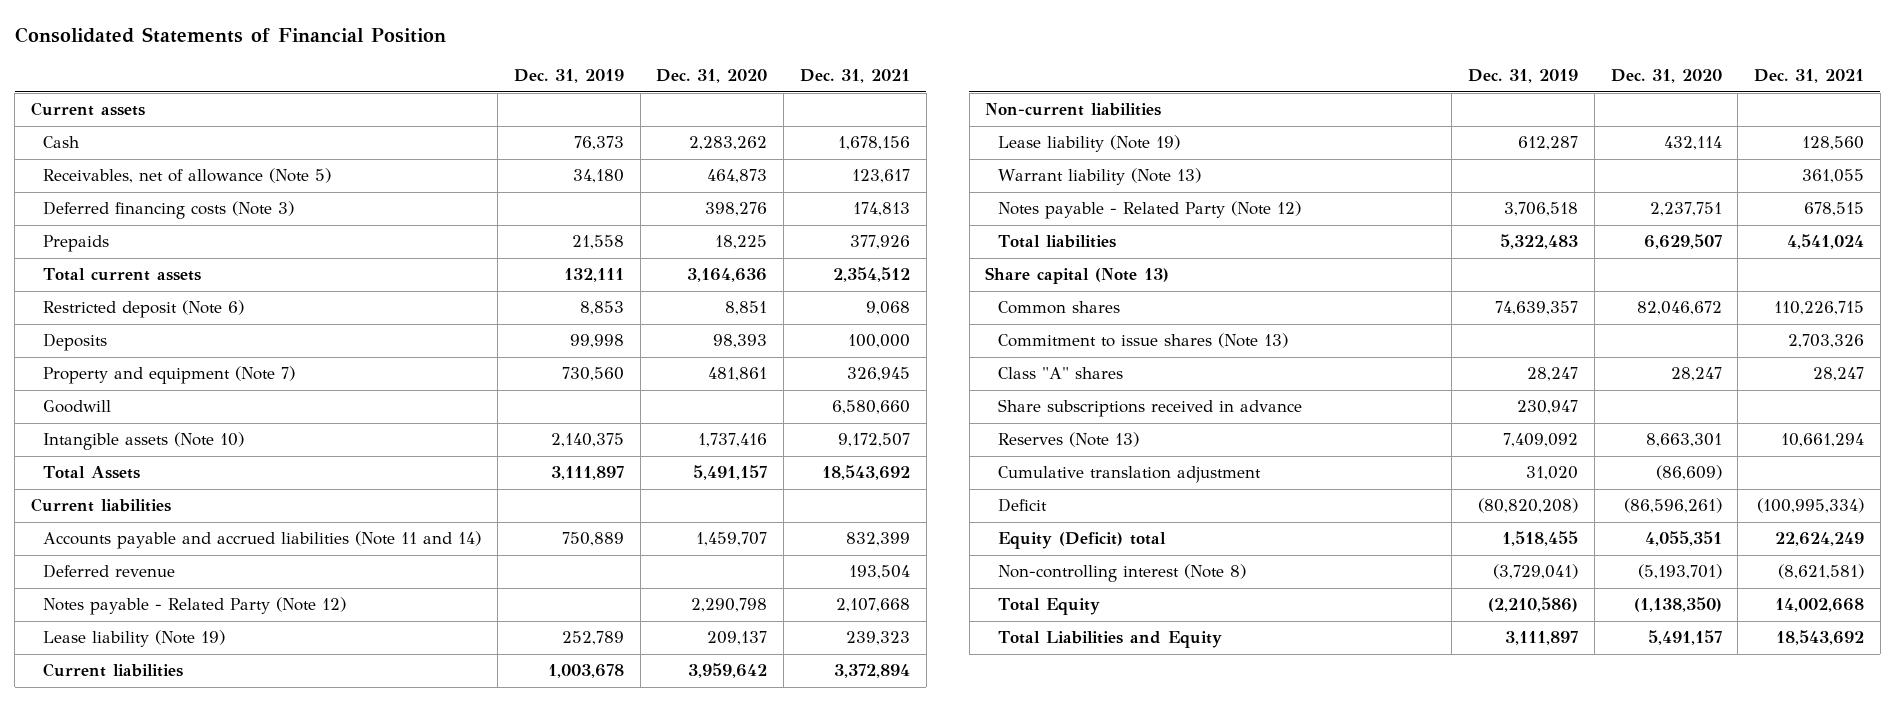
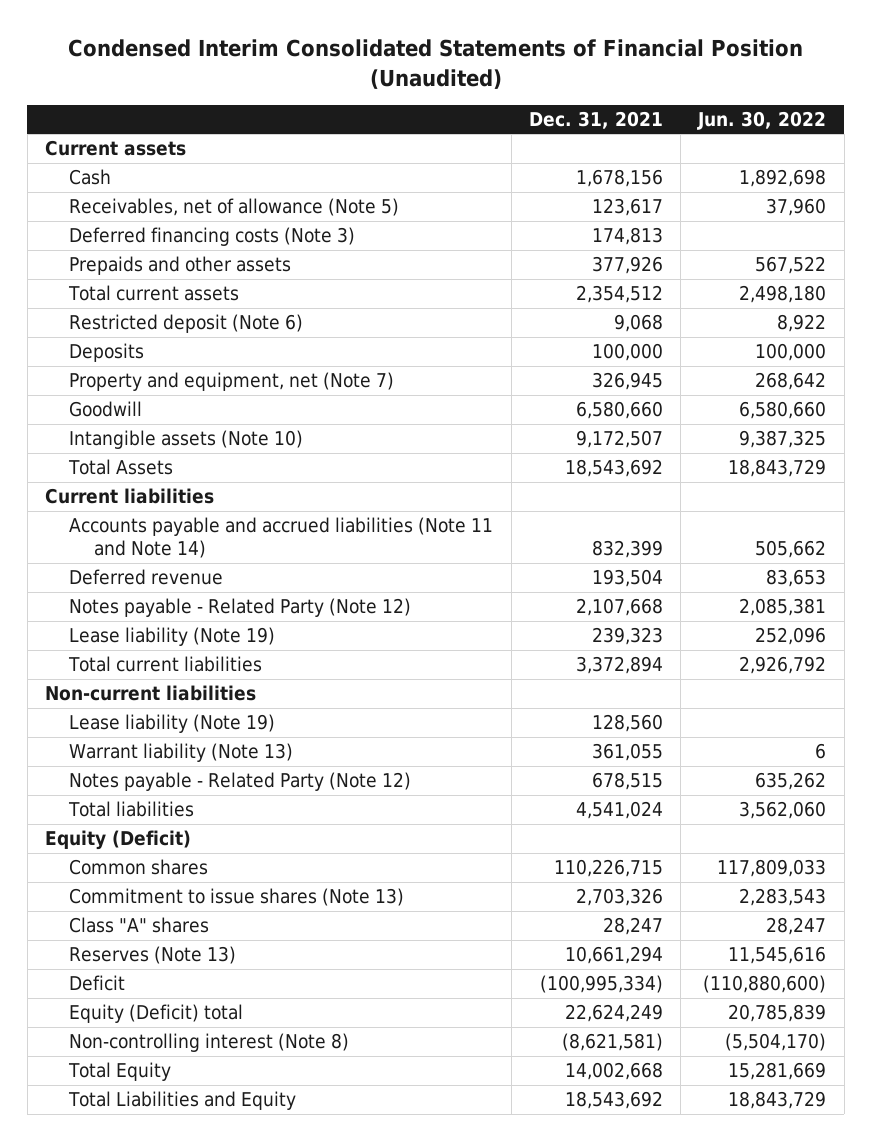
[14,26,446,43] Consolidated Statements of Financial Position -> [67,39,803,89] Condensed Interim Consolidated Statements of Financial Position (Unaudited)
[513,69,624,84] Dec. 31, 2019 -> none
[656,69,768,84] Dec. 31, 2020 -> none
none -> [697,110,827,130] Jun. 30, 2022
[43,235,110,253] Prepaids -> [69,256,292,276] Prepaids and other assets
[43,366,296,385] Property and equipment (Note 7) -> [69,372,395,392] Property and equipment, net (Note 7)
[43,531,482,550] Accounts payable and accrued liabilities (Note 11 and 14) -> [69,517,494,559] Accounts payable and accrued liabilities (Note 11 and Note 14)
[43,663,184,678] Current liabilities -> [68,656,263,673] Total current liabilities
[985,267,1170,285] Share capital (Note 13) -> none
none -> [44,830,191,851] Equity (Deficit)
[997,399,1302,418] Share subscriptions received in advance -> none
[997,466,1261,484] Cumulative translation adjustment -> none

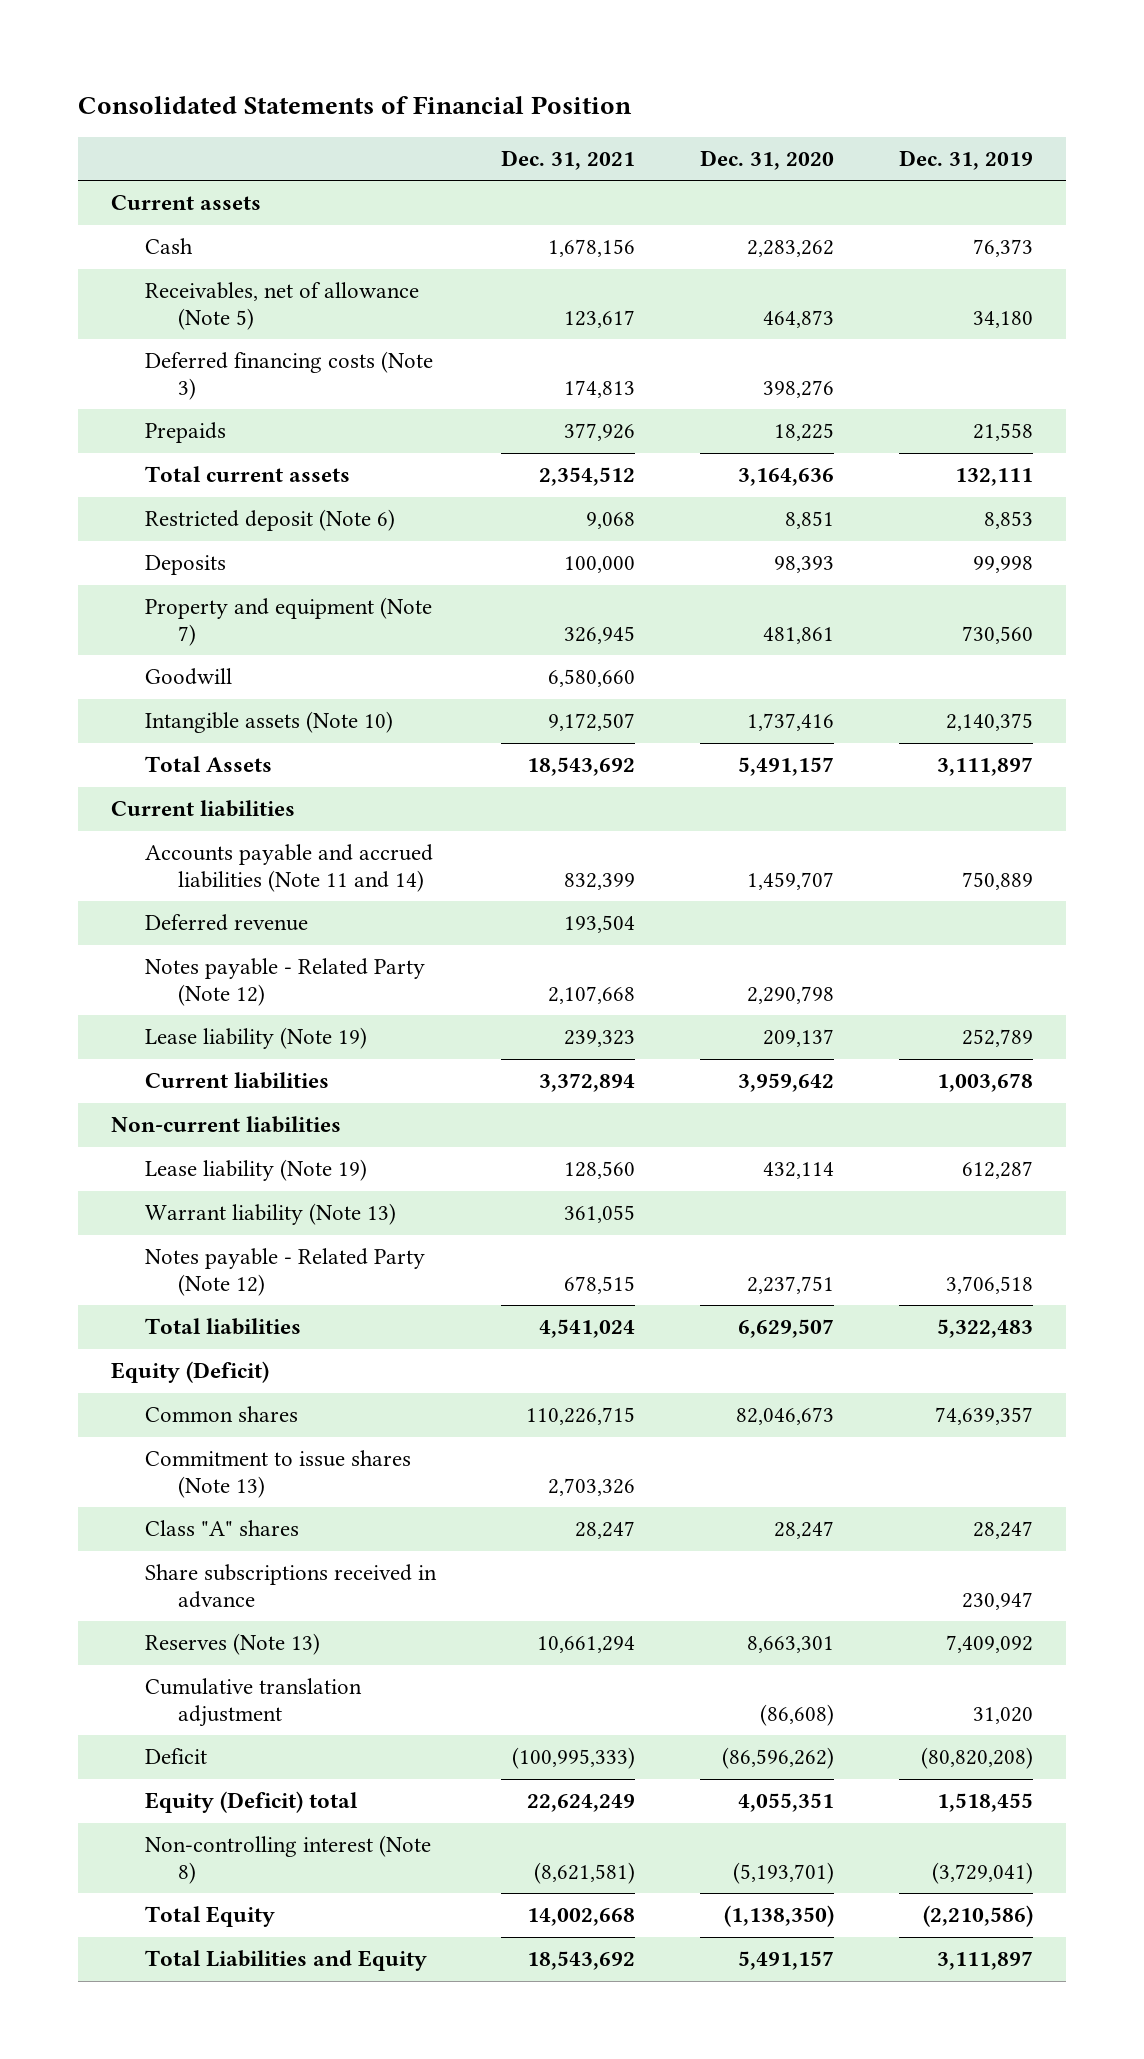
[67,39,803,89] Condensed Interim Consolidated Statements of Financial Position (Unaudited) -> [78,95,633,114] Consolidated Statements of Financial Position
[697,110,827,130] Jun. 30, 2022 -> none
none -> [700,150,835,171] Dec. 31, 2020
none -> [899,150,1034,171] Dec. 31, 2019
[69,256,292,276] Prepaids and other assets -> [144,422,226,444] Prepaids
[69,372,395,392] Property and equipment, net (Note 7) -> [144,597,432,646] Property and equipment (Note 7)
[69,517,494,559] Accounts payable and accrued liabilities (Note 11 and Note 14) -> [144,844,433,892] Accounts payable and accrued liabilities (Note 11 and 14)
[68,656,263,673] Total current liabilities -> [144,1072,329,1090] Current liabilities
none -> [144,1564,437,1608] Share subscriptions received in advance
none -> [144,1678,362,1727] Cumulative translation adjustment
[539,975,663,994] (100,995,334) -> [511,1747,635,1770] (100,995,333)

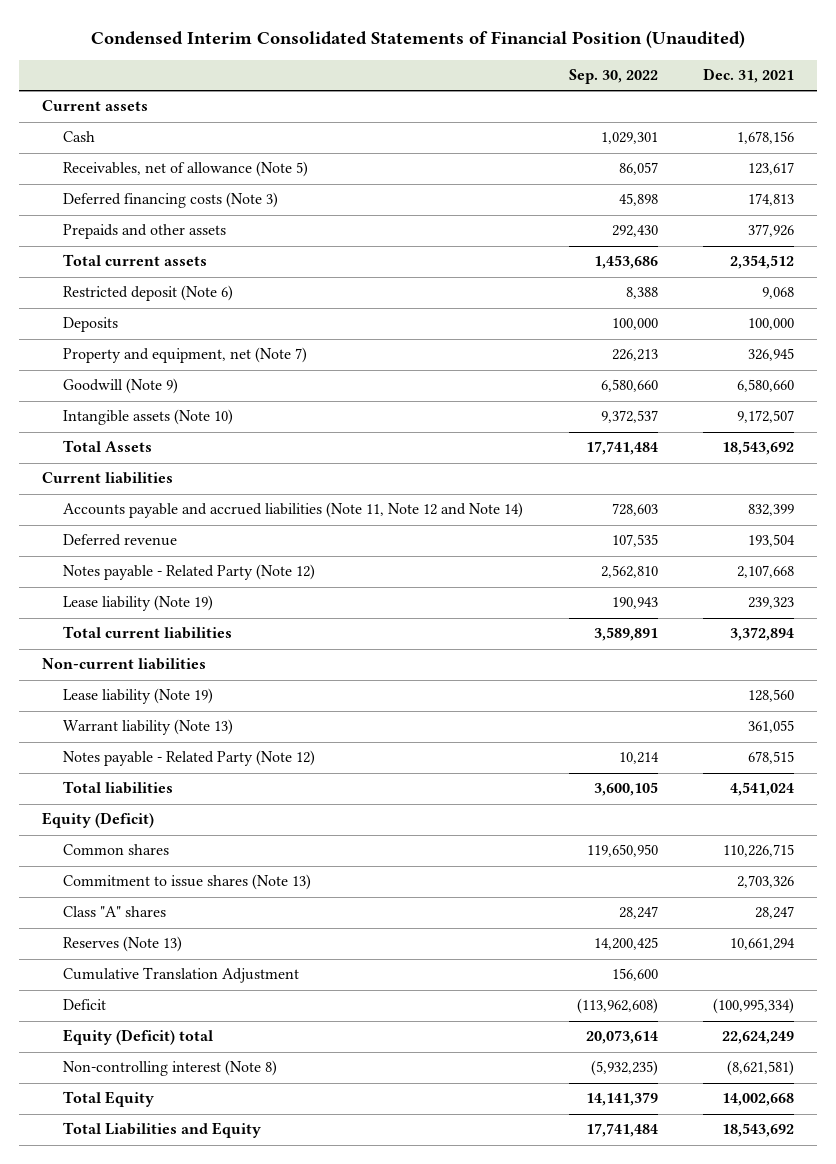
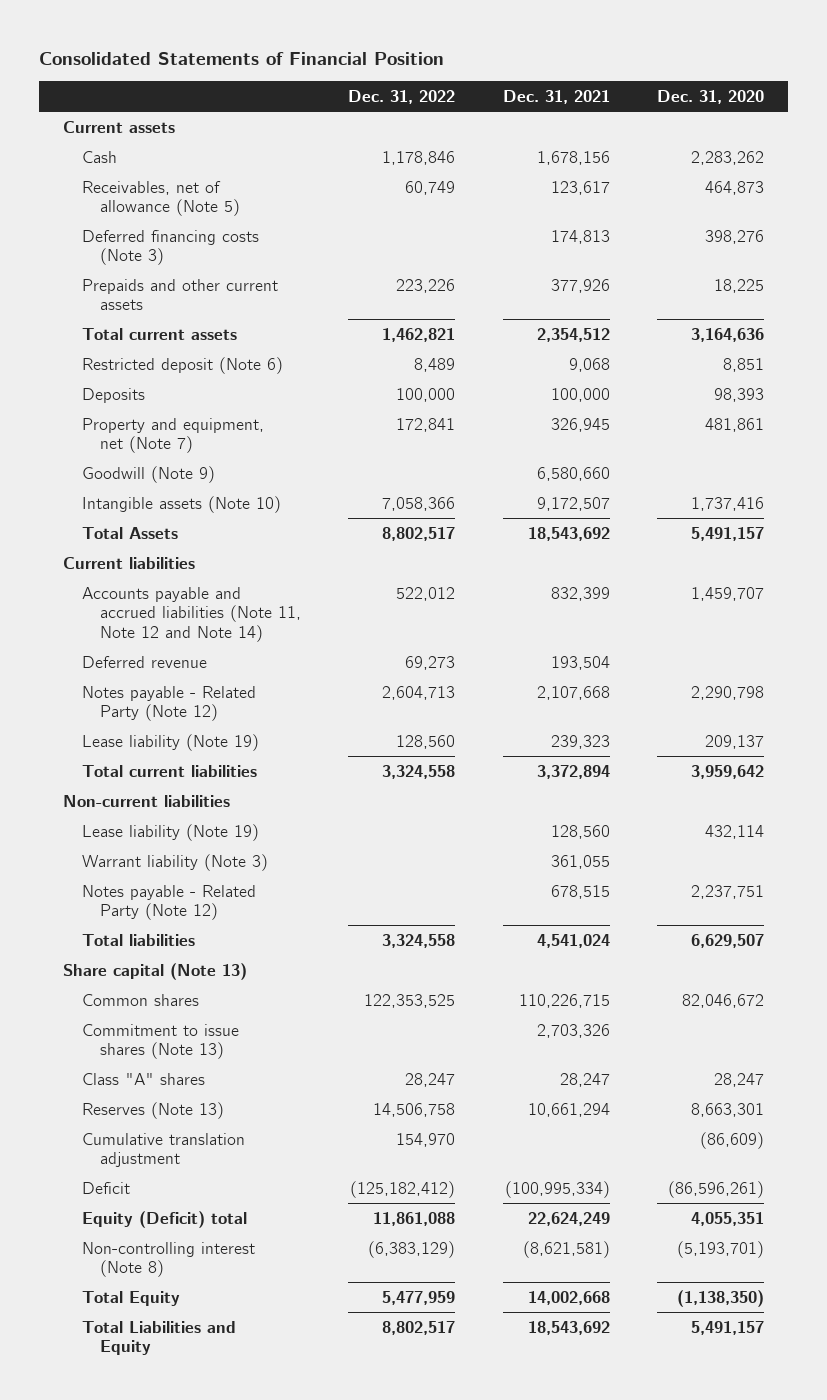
[91,29,746,48] Condensed Interim Consolidated Statements of Financial Position (Unaudited) -> [39,51,445,65] Consolidated Statements of Financial Position
[568,69,658,85] Sep. 30, 2022 -> none
none -> [348,89,456,104] Dec. 31, 2022
none -> [657,89,765,104] Dec. 31, 2020
[63,224,227,240] Prepaids and other assets -> [81,278,278,311] Prepaids and other current assets
[63,719,234,736] Warrant liability (Note 13) -> [81,853,268,871] Warrant liability (Note 3)
[41,812,154,829] Equity (Deficit) -> none
none -> [62,962,247,980] Share capital (Note 13)
[63,967,300,984] Cumulative Translation Adjustment -> [81,1132,245,1168] Cumulative translation adjustment

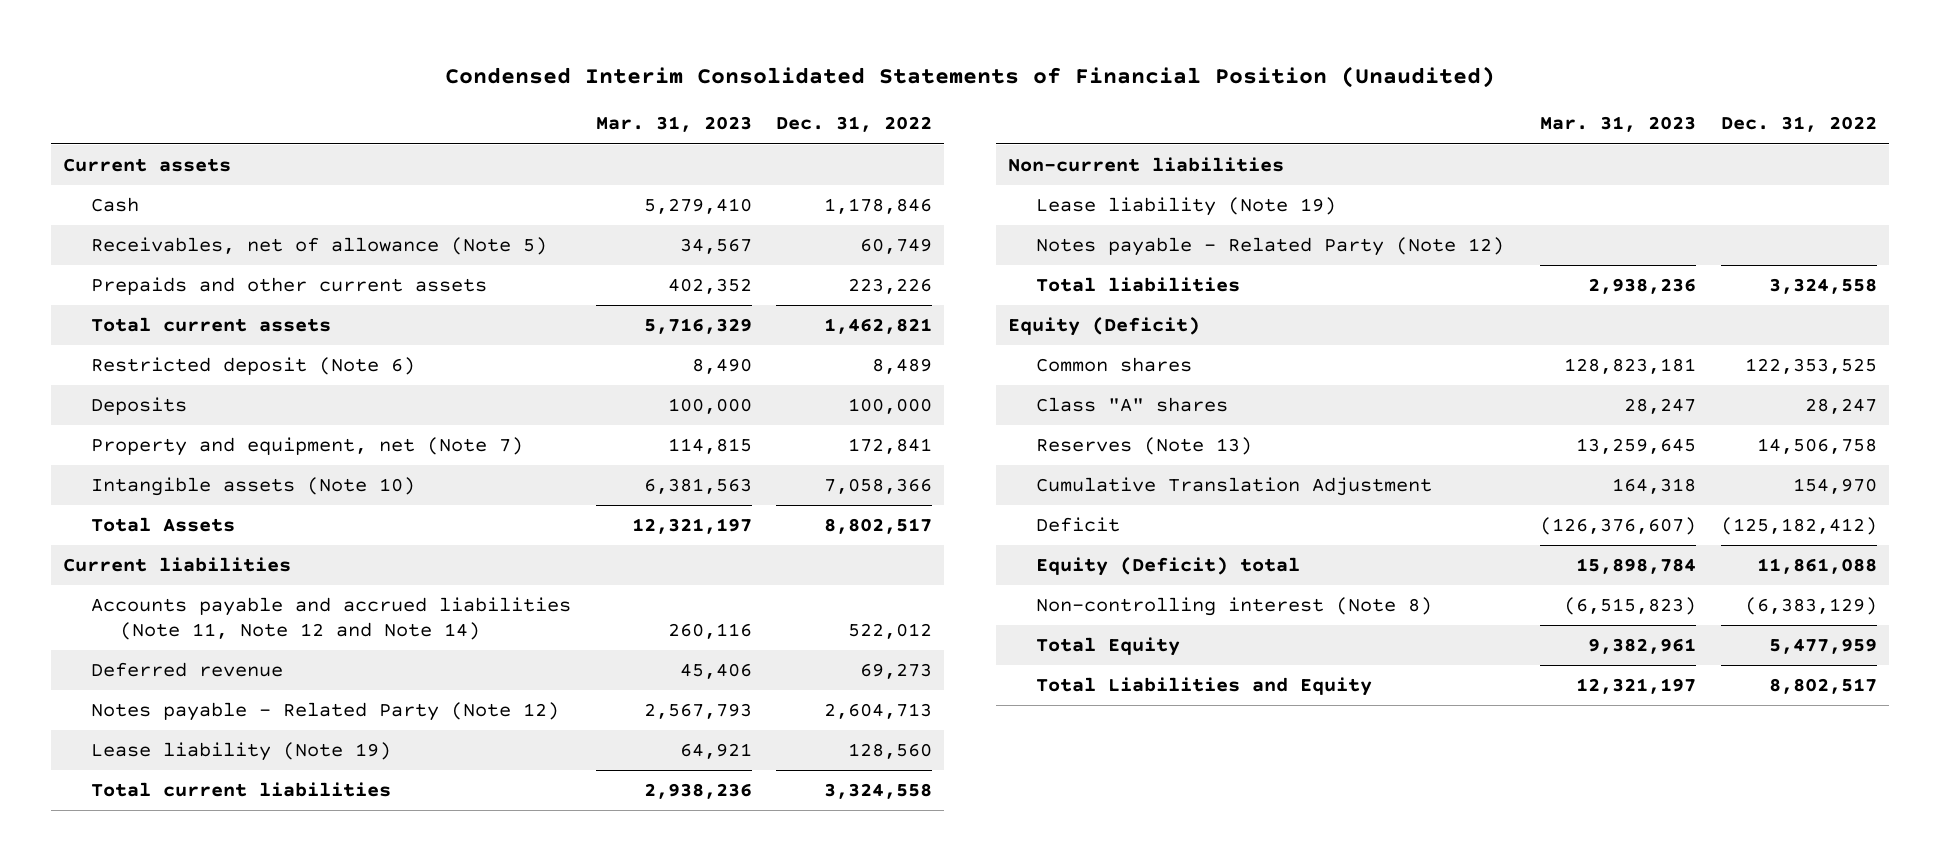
[39,51,445,65] Consolidated Statements of Financial Position -> [445,65,1496,88] Condensed Interim Consolidated Statements of Financial Position (Unaudited)
[502,89,610,104] Dec. 31, 2021 -> none
[657,89,765,104] Dec. 31, 2020 -> none
none -> [595,116,752,133] Mar. 31, 2023
[81,229,259,266] Deferred financing costs (Note 3) -> none
[81,465,215,483] Goodwill (Note 9) -> none
[81,853,268,871] Warrant liability (Note 3) -> none
[62,962,247,980] Share capital (Note 13) -> none
none -> [1007,317,1200,337] Equity (Deficit)
[81,1023,239,1060] Commitment to issue shares (Note 13) -> none
[81,1132,245,1168] Cumulative translation adjustment -> [1036,477,1433,497] Cumulative Translation Adjustment

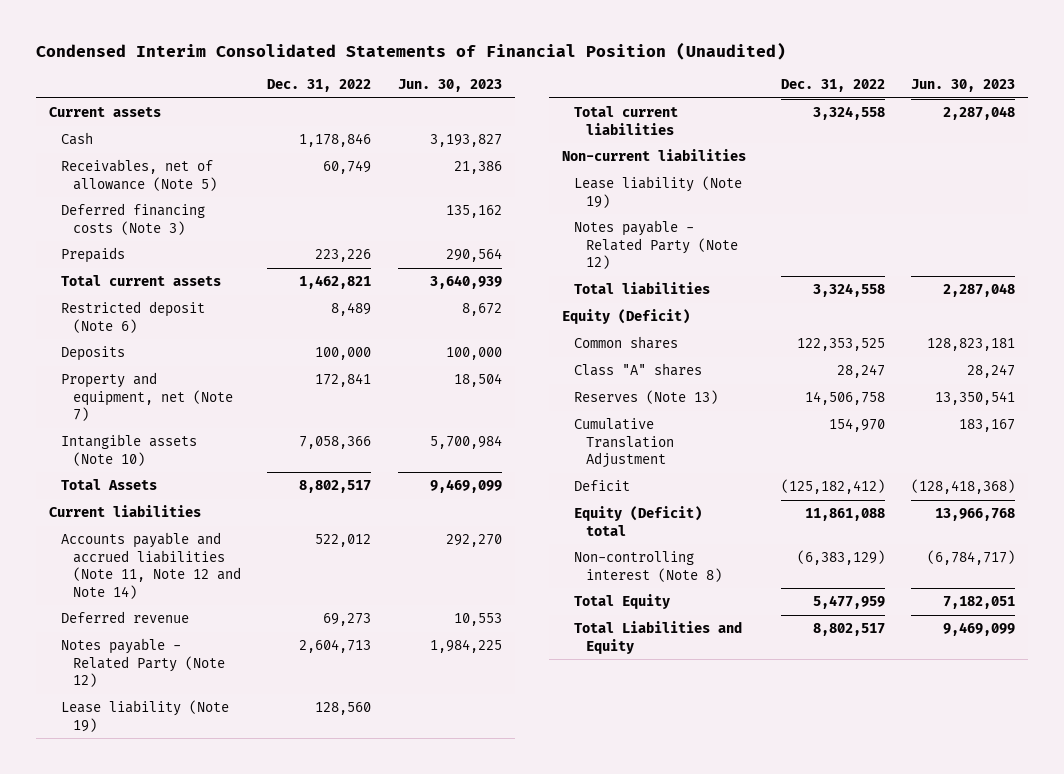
[595,116,752,133] Mar. 31, 2023 -> none
none -> [397,79,502,93] Jun. 30, 2023
none -> [61,203,206,235] Deferred financing costs (Note 3)
[91,277,488,296] Prepaids and other current assets -> [61,247,126,264] Prepaids

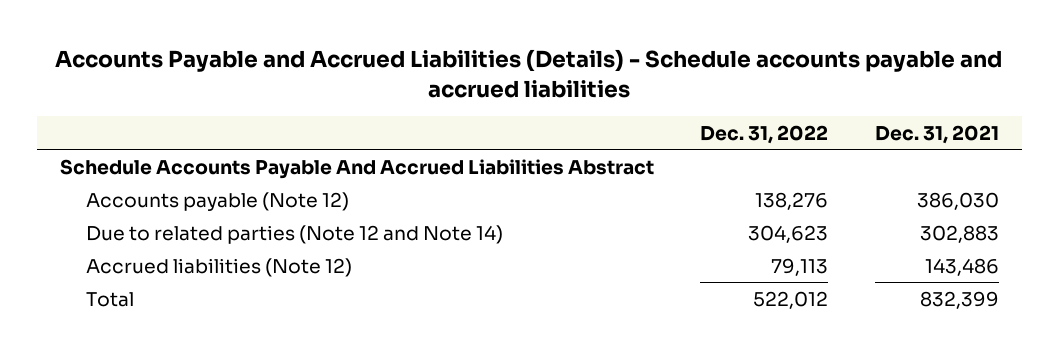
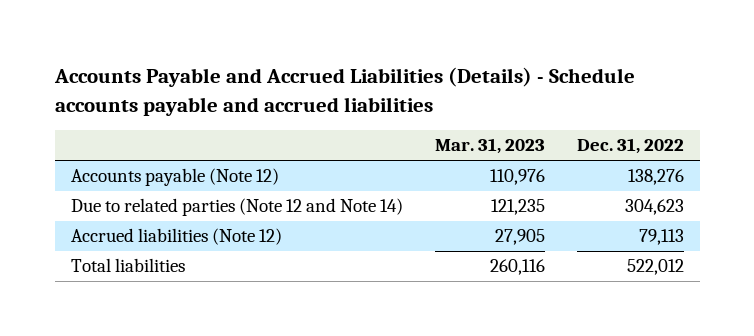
[874,124,999,144] Dec. 31, 2021 -> none
none -> [434,138,545,155] Mar. 31, 2023
[60,158,655,179] Schedule Accounts Payable And Accrued Liabilities Abstract -> none
[86,291,135,307] Total -> [70,258,185,273] Total liabilities

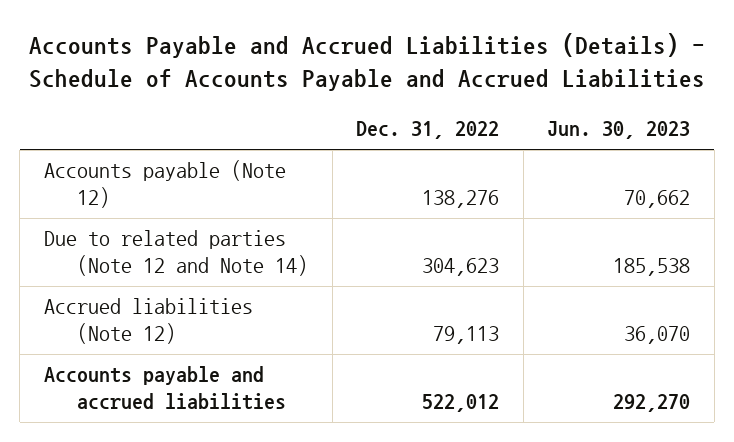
[53,67,635,116] Accounts Payable and Accrued Liabilities (Details) - Schedule accounts payable and accrued liabilities -> [28,32,705,92] Accounts Payable and Accrued Liabilities (Details) - Schedule of Accounts Payable and Accrued Liabilities
[434,138,545,155] Mar. 31, 2023 -> none
none -> [547,121,691,140] Jun. 30, 2023
[70,258,185,273] Total liabilities -> [43,366,287,411] Accounts payable and accrued liabilities

